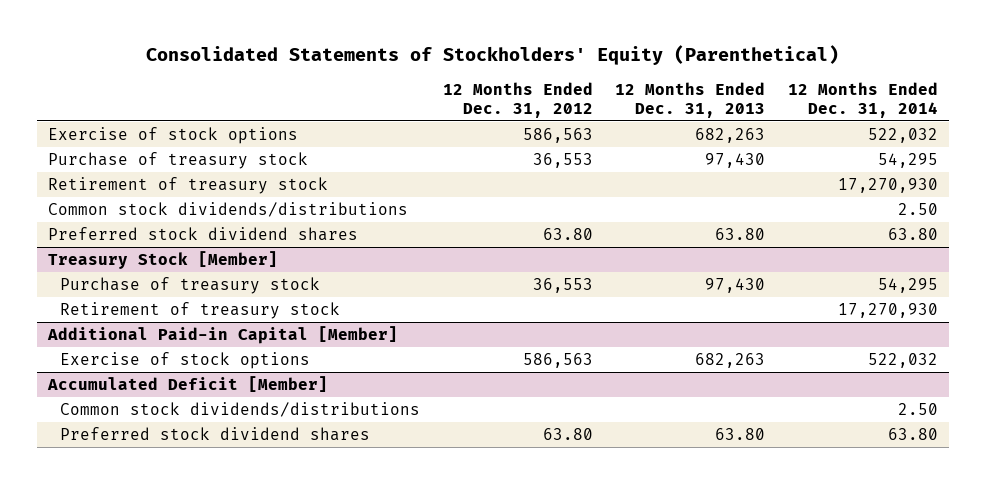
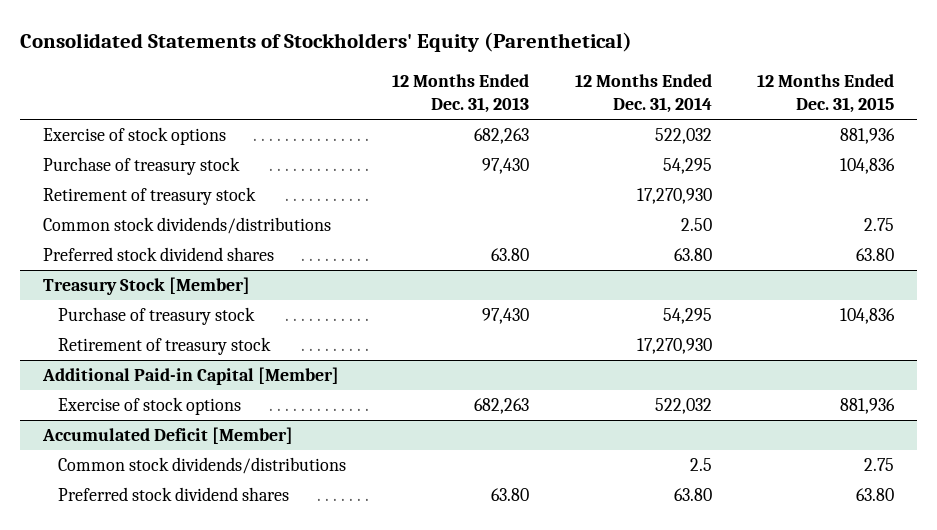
[442,81,593,118] 12 Months Ended Dec. 31, 2012 -> none
none -> [757,74,895,114] 12 Months Ended Dec. 31, 2015
[898,403,939,416] 2.50 -> [689,458,712,472] 2.5

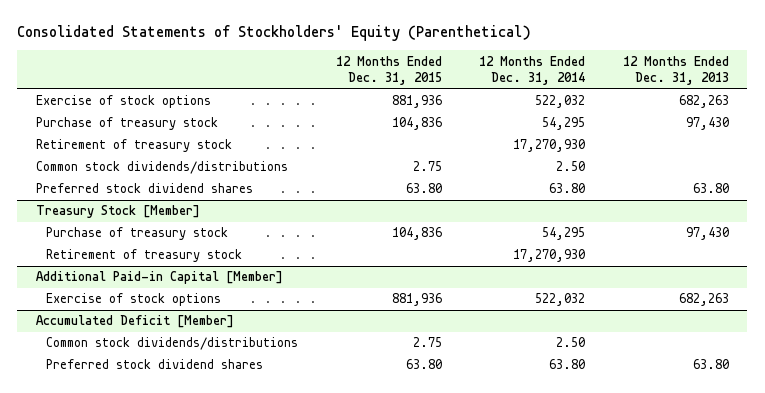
[689,458,712,472] 2.5 -> [556,337,586,348] 2.50

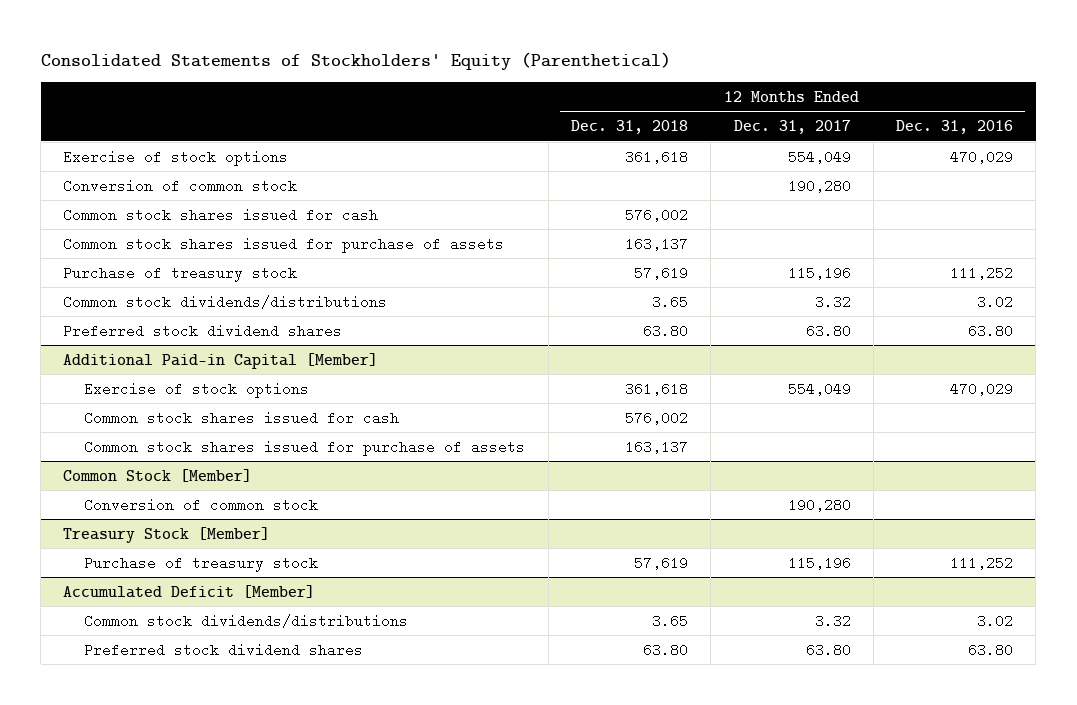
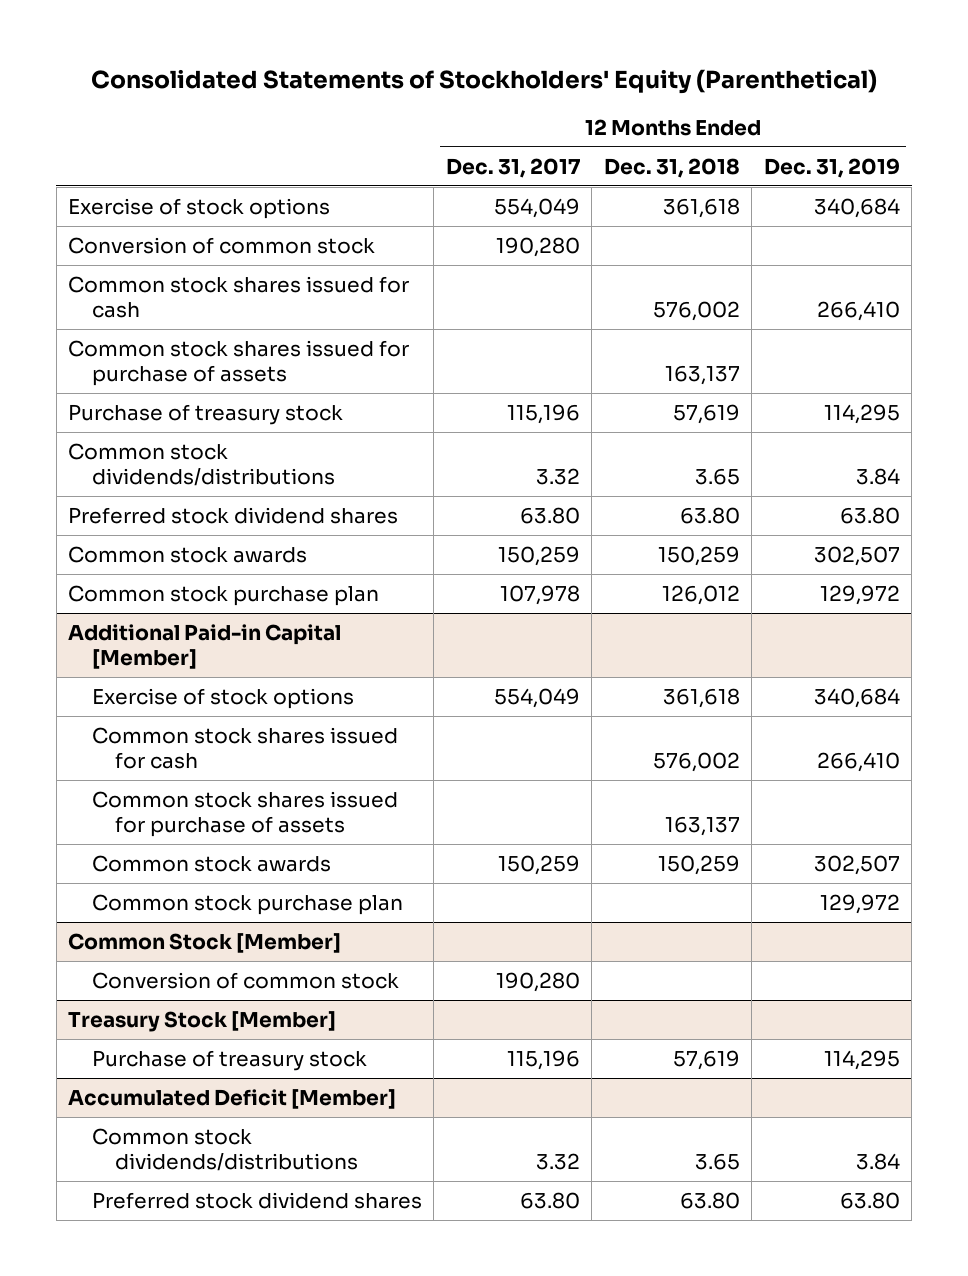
[896,120,1014,135] Dec. 31, 2016 -> none
none -> [763,157,900,178] Dec. 31, 2019
none -> [68,545,308,563] Common stock awards
none -> [68,584,380,606] Common stock purchase plan
none -> [91,854,331,872] Common stock awards
none -> [91,893,403,915] Common stock purchase plan

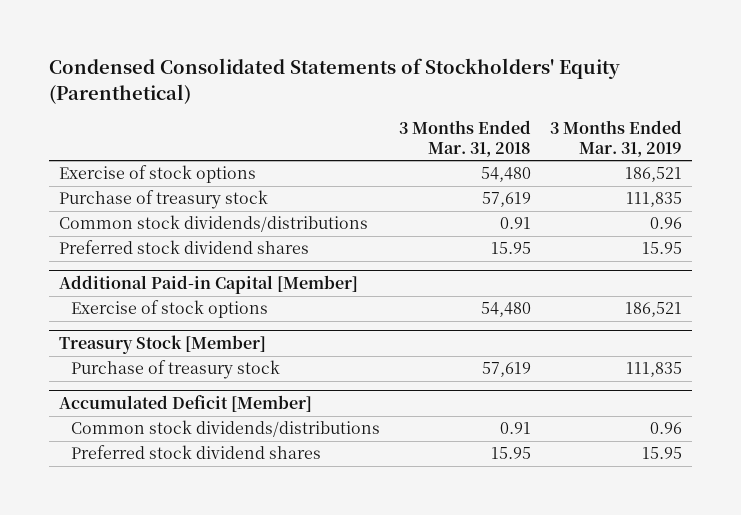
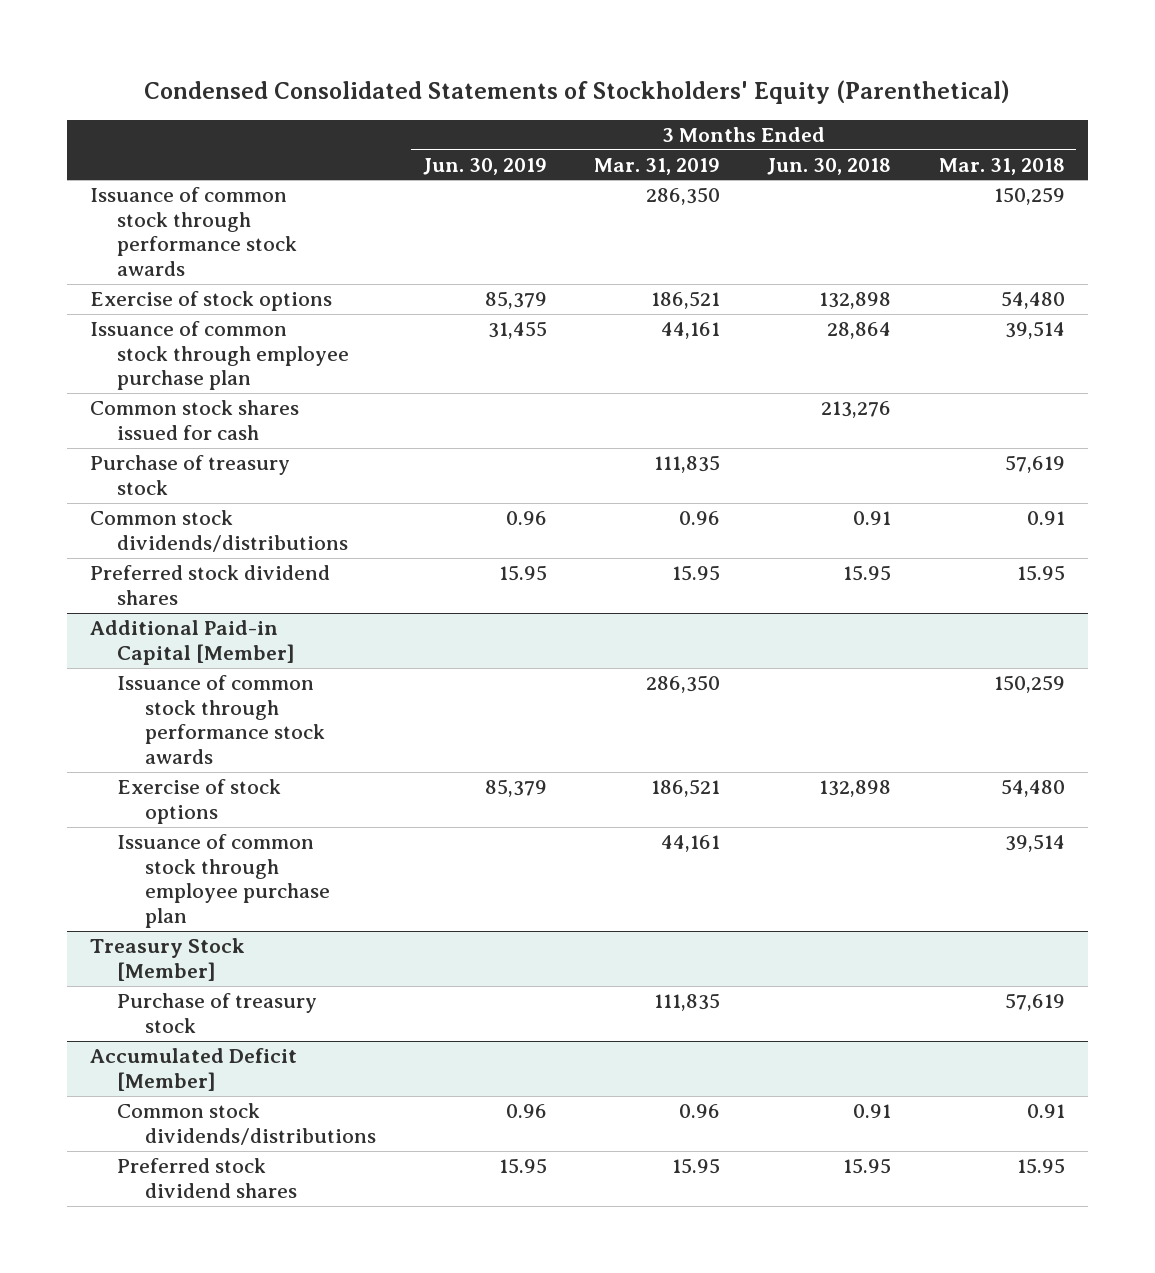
none -> [422,157,547,175] Jun. 30, 2019
none -> [767,157,892,175] Jun. 30, 2018
none -> [90,187,298,276] Issuance of common stock through performance stock awards
none -> [90,321,350,391] Issuance of common stock through employee purchase plan
none -> [90,400,300,440] Common stock shares issued for cash
none -> [117,675,325,764] Issuance of common stock through performance stock awards
none -> [117,834,330,928] Issuance of common stock through employee purchase plan

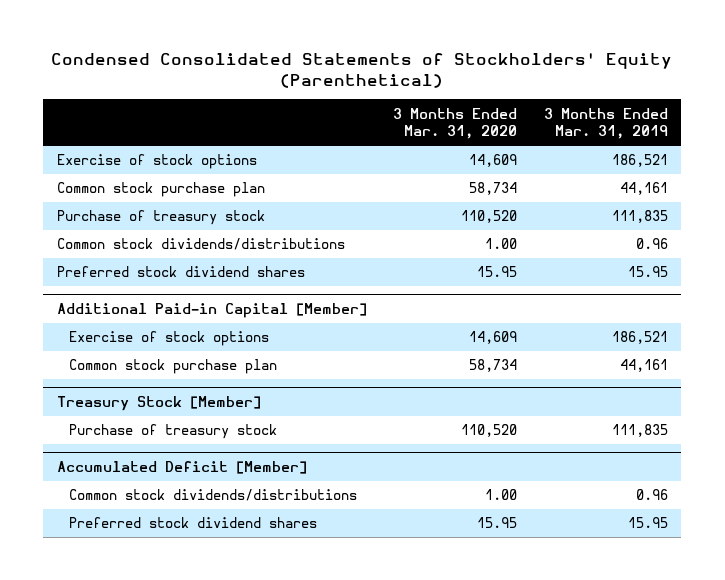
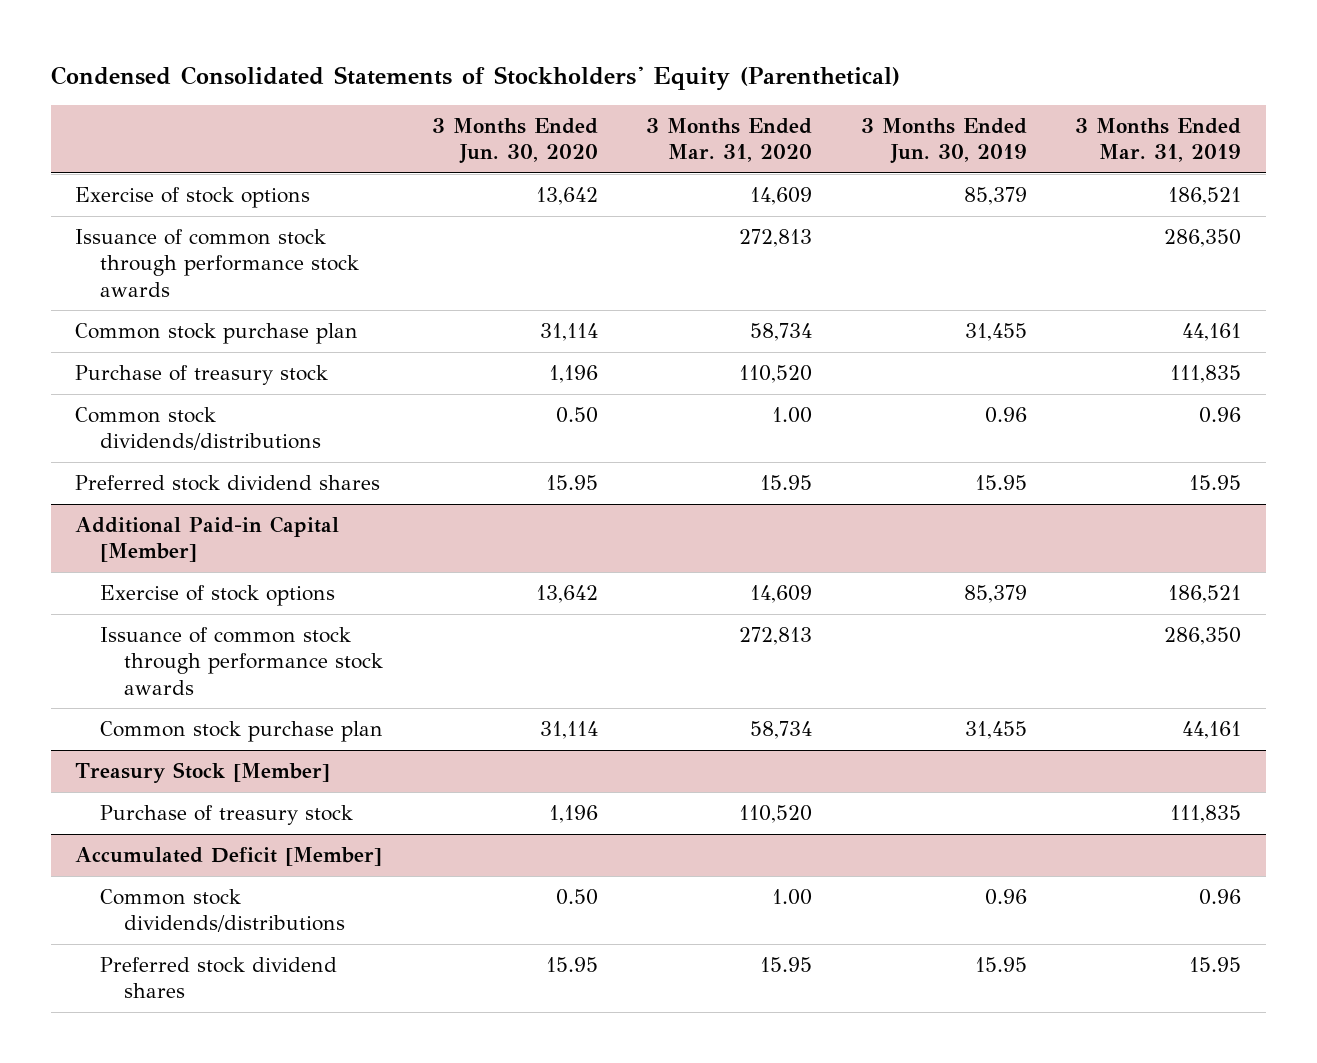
none -> [431,117,598,164] 3 Months Ended Jun. 30, 2020
none -> [860,117,1027,164] 3 Months Ended Jun. 30, 2019
none -> [75,229,359,297] Issuance of common stock through performance stock awards
none -> [99,627,384,695] Issuance of common stock through performance stock awards

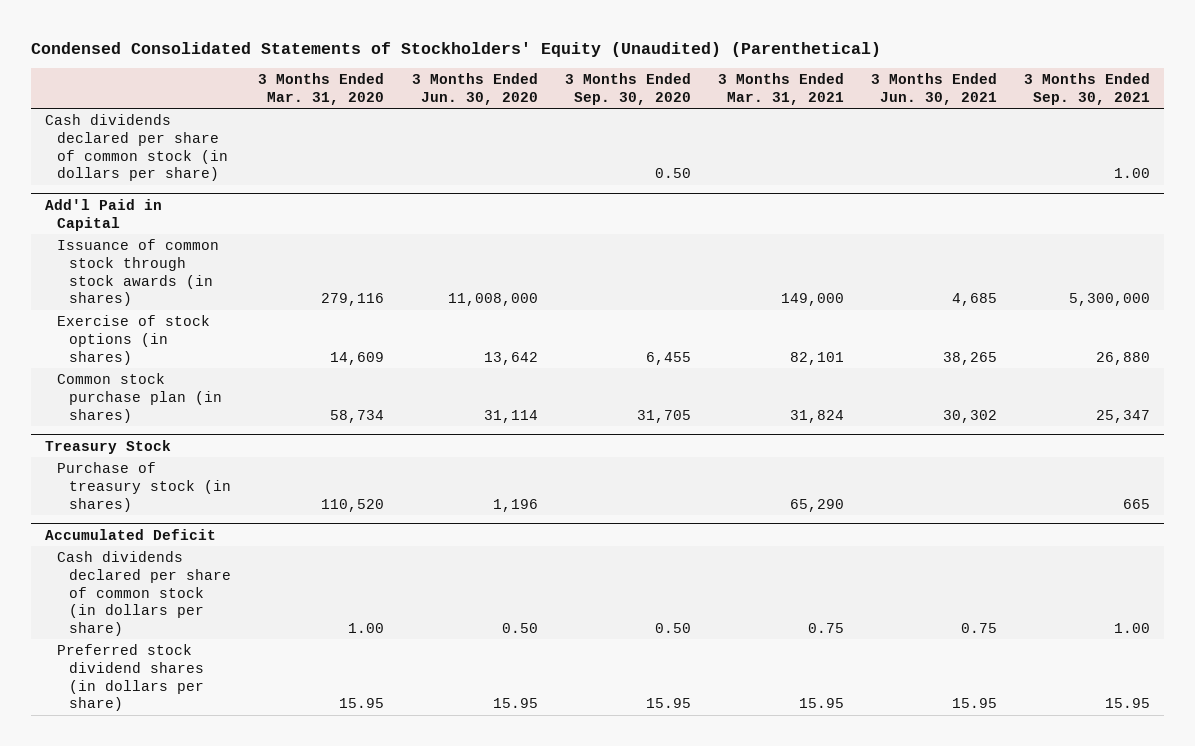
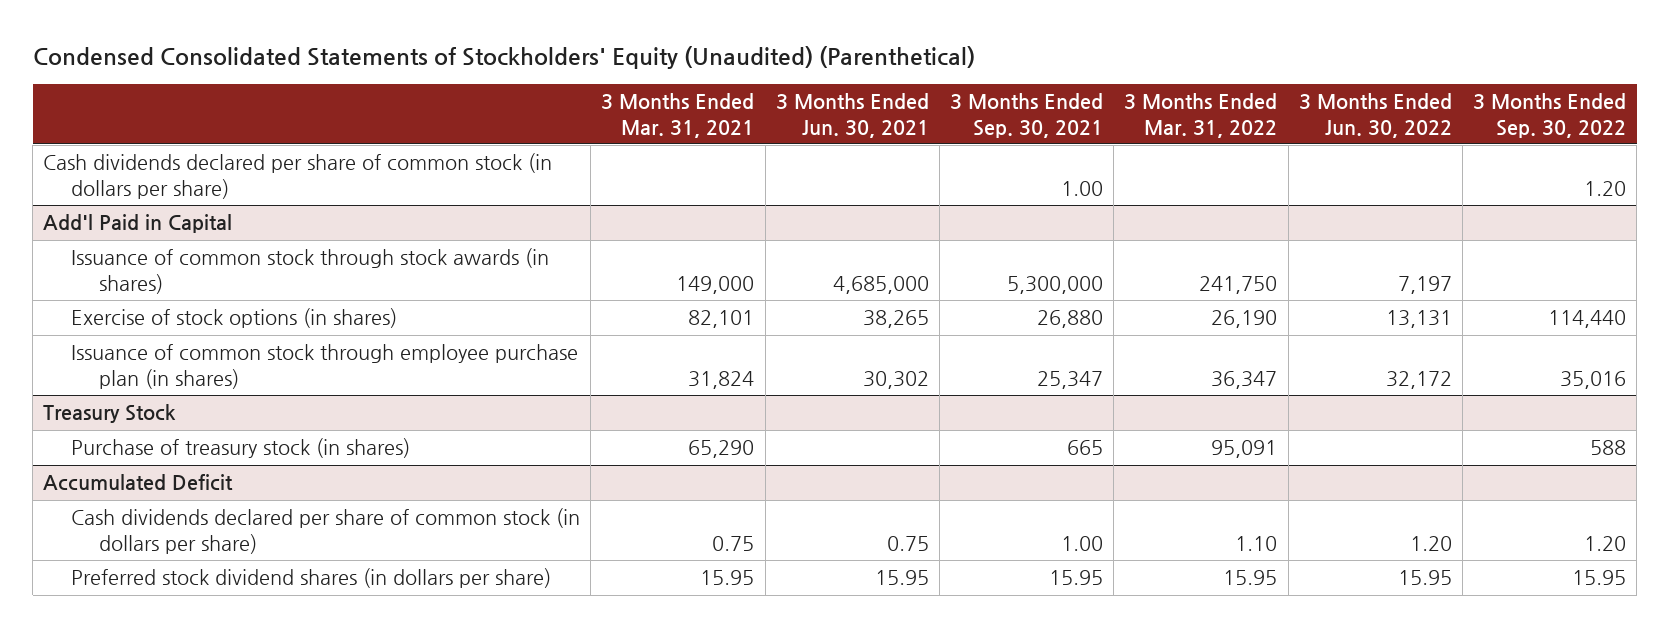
[258,73,385,106] 3 Months Ended Mar. 31, 2020 -> none
[411,73,538,106] 3 Months Ended Jun. 30, 2020 -> none
[564,73,691,106] 3 Months Ended Sep. 30, 2020 -> none
none -> [1124,92,1278,138] 3 Months Ended Mar. 31, 2022
none -> [1298,92,1452,138] 3 Months Ended Jun. 30, 2022
none -> [1473,92,1627,138] 3 Months Ended Sep. 30, 2022
[952,293,998,307] 4,685 -> [832,276,929,295] 4,685,000
[56,372,223,423] Common stock purchase plan (in shares) -> [70,344,578,390] Issuance of common stock through employee purchase plan (in shares)

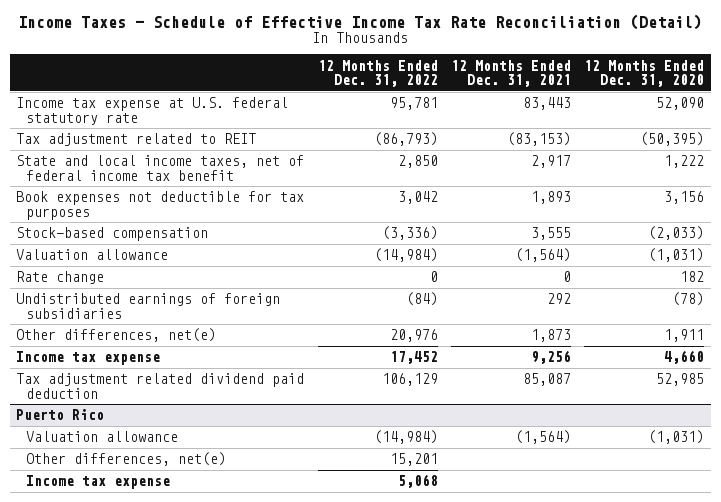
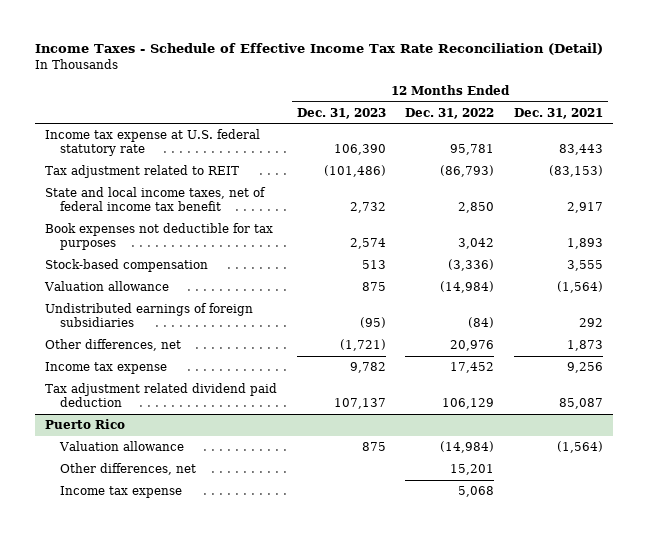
[584,59,705,88] 12 Months Ended Dec. 31, 2020 -> none
none -> [296,107,386,119] Dec. 31, 2023
[16,271,105,285] Rate change -> none
[16,328,217,343] Other differences, net(e) -> [45,338,182,351] Other differences, net
[26,452,227,467] Other differences, net(e) -> [59,462,196,475] Other differences, net

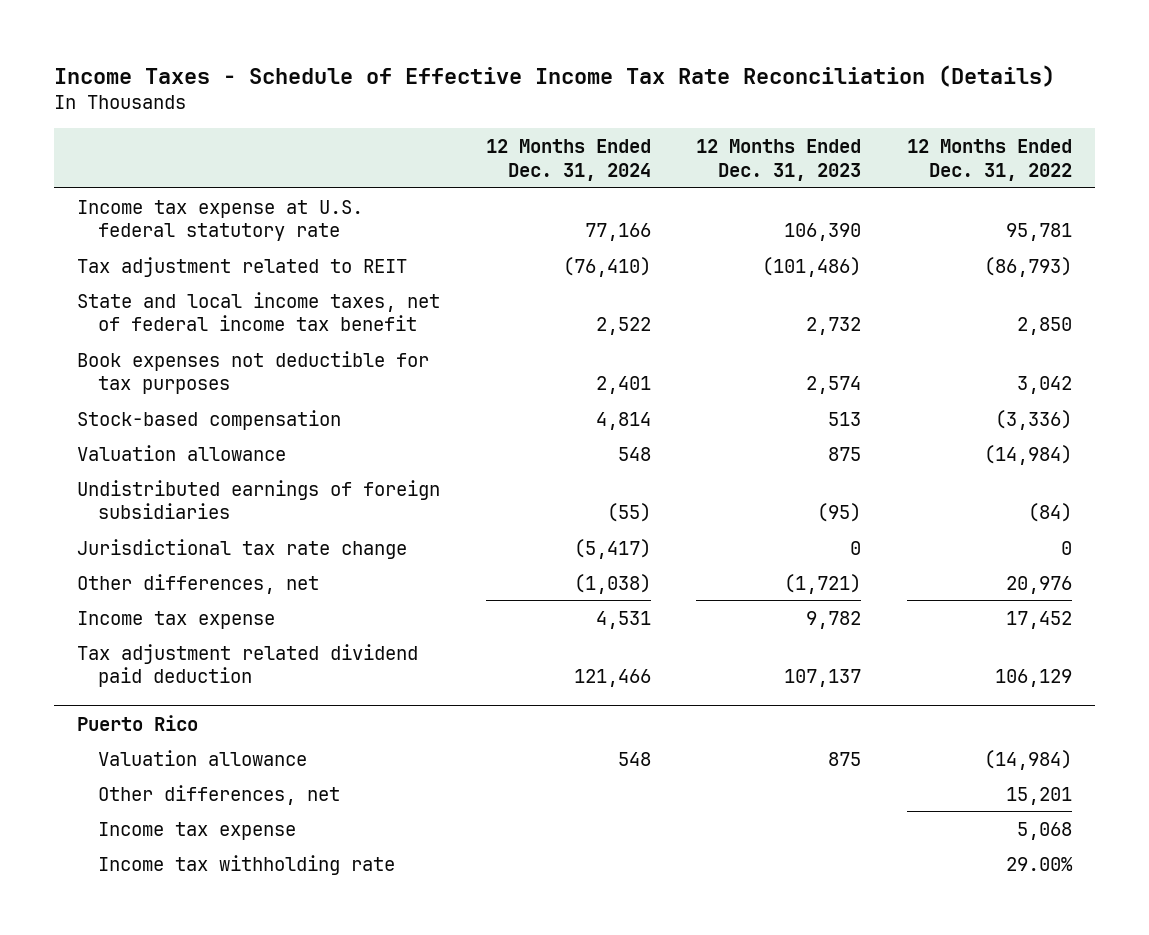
[35,43,604,56] Income Taxes - Schedule of Effective Income Tax Rate Reconciliation (Detail) -> [54,64,1056,87] Income Taxes - Schedule of Effective Income Tax Rate Reconciliation (Details)
[514,107,604,119] Dec. 31, 2021 -> none
none -> [485,139,651,181] 12 Months Ended Dec. 31, 2024
none -> [76,538,407,559] Jurisdictional tax rate change
none -> [98,854,396,875] Income tax withholding rate

